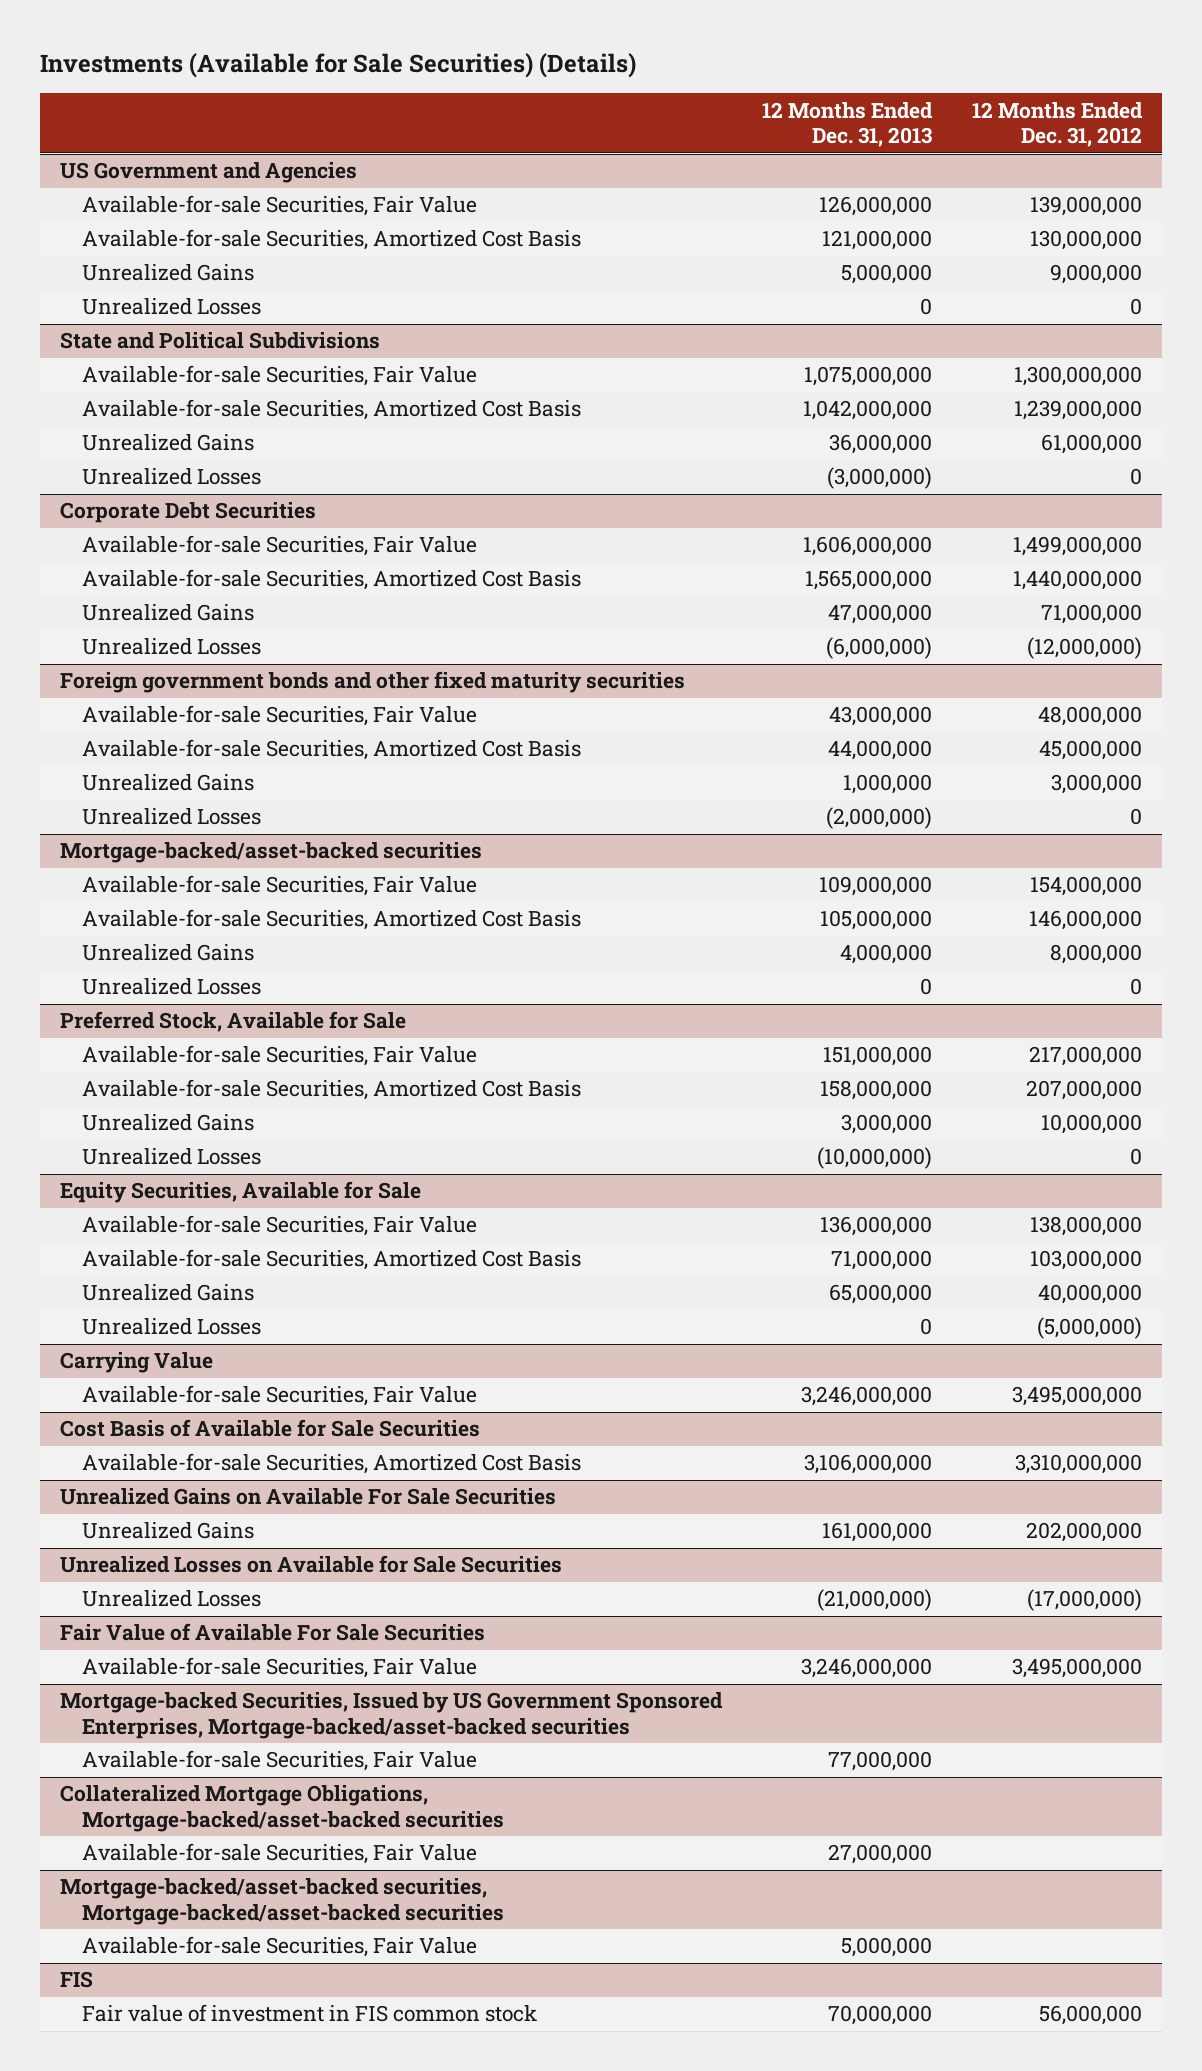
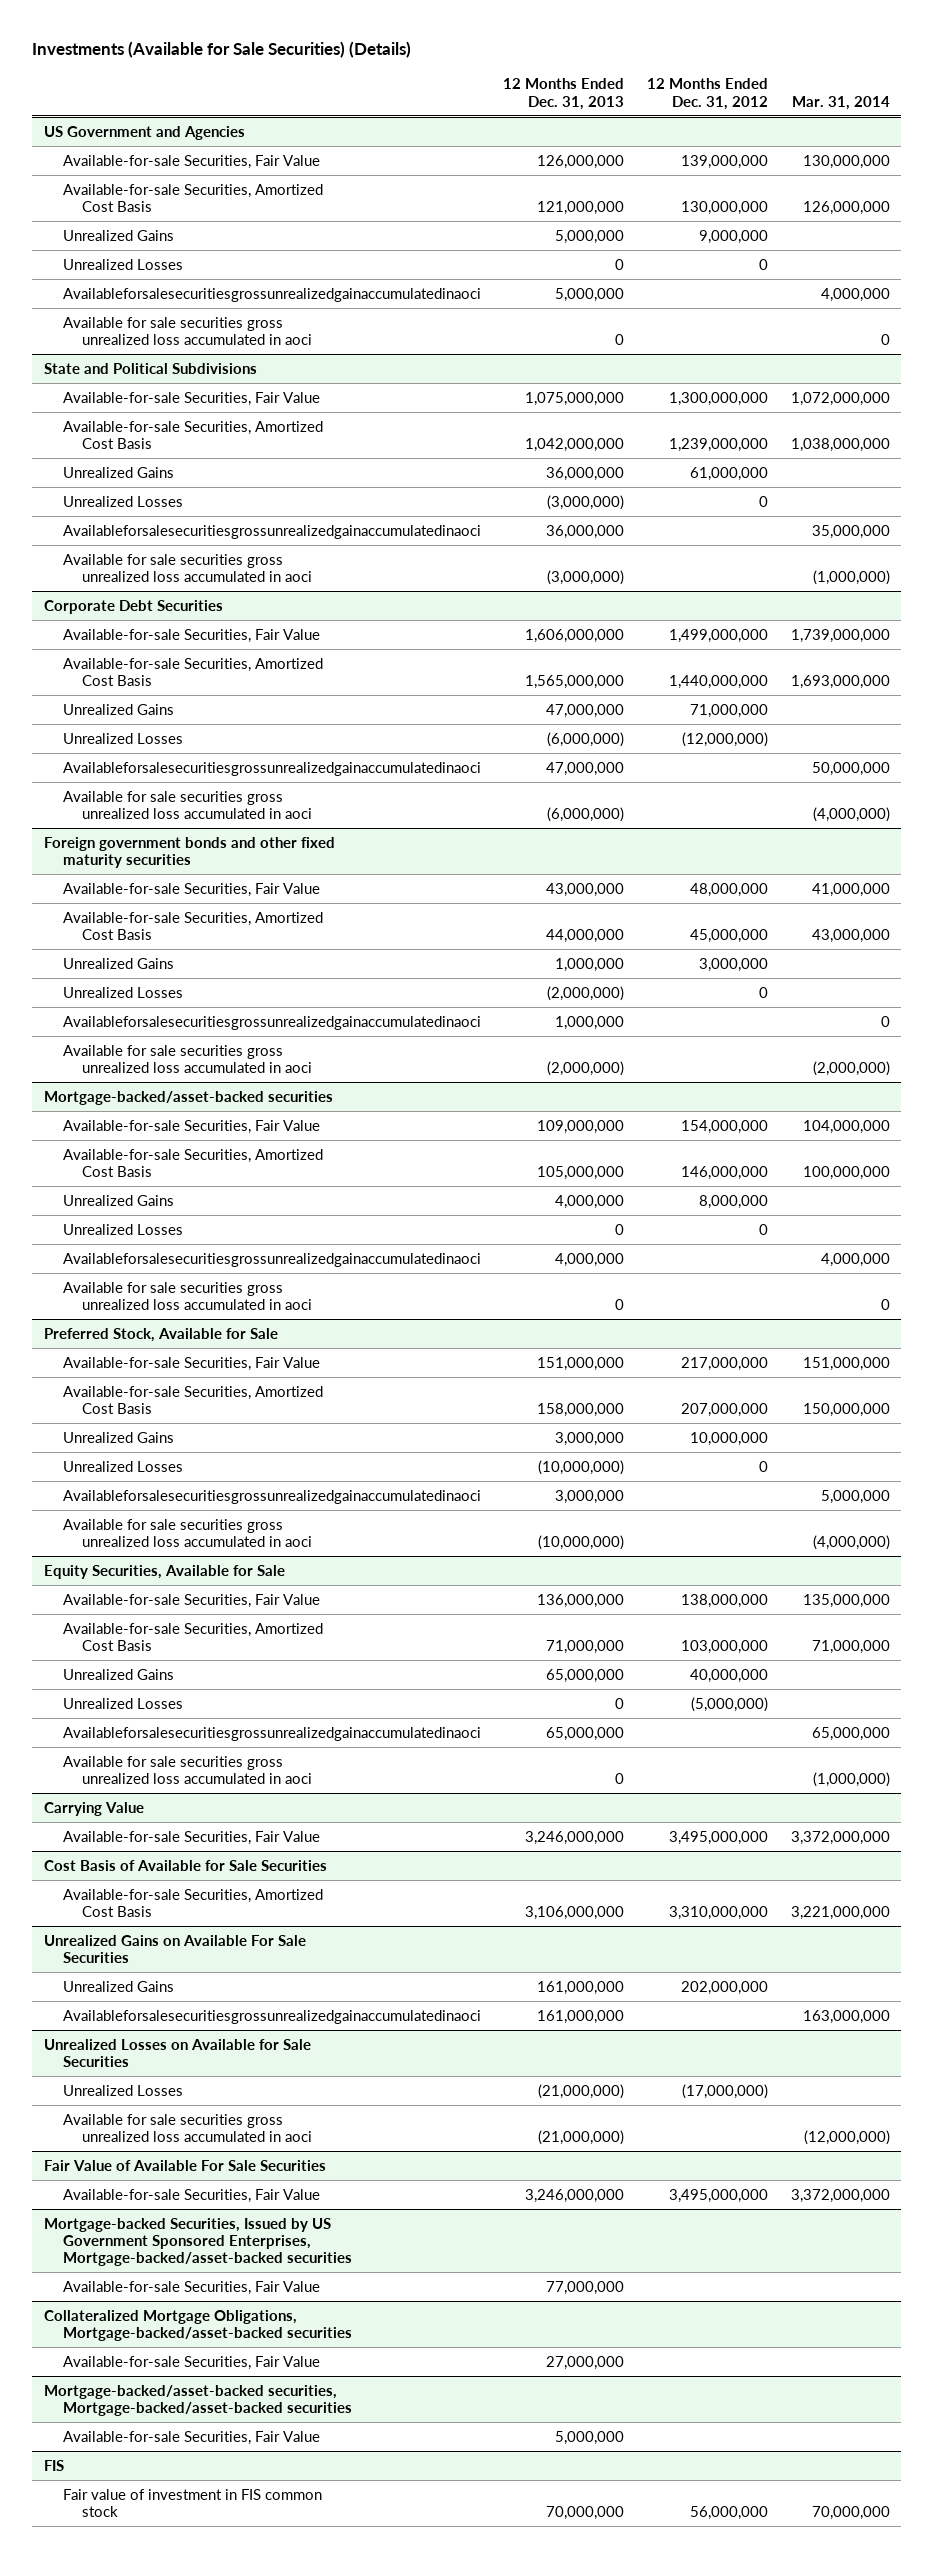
none -> [791,95,890,110] Mar. 31, 2014
none -> [62,287,481,302] Availableforsalesecuritiesgrossunrealizedgainaccumulatedinaoci
none -> [62,316,312,345] Available for sale securities gross unrealized loss accumulated in aoci
none -> [62,524,481,539] Availableforsalesecuritiesgrossunrealizedgainaccumulatedinaoci
none -> [62,553,312,582] Available for sale securities gross unrealized loss accumulated in aoci
none -> [62,761,481,776] Availableforsalesecuritiesgrossunrealizedgainaccumulatedinaoci
none -> [62,790,312,819] Available for sale securities gross unrealized loss accumulated in aoci
none -> [62,1015,481,1030] Availableforsalesecuritiesgrossunrealizedgainaccumulatedinaoci
none -> [62,1044,312,1073] Available for sale securities gross unrealized loss accumulated in aoci
none -> [62,1252,481,1267] Availableforsalesecuritiesgrossunrealizedgainaccumulatedinaoci
none -> [62,1281,312,1310] Available for sale securities gross unrealized loss accumulated in aoci
none -> [62,1489,481,1504] Availableforsalesecuritiesgrossunrealizedgainaccumulatedinaoci
none -> [62,1518,312,1547] Available for sale securities gross unrealized loss accumulated in aoci
none -> [62,1726,481,1741] Availableforsalesecuritiesgrossunrealizedgainaccumulatedinaoci
none -> [62,1755,312,1784] Available for sale securities gross unrealized loss accumulated in aoci
none -> [62,2009,481,2024] Availableforsalesecuritiesgrossunrealizedgainaccumulatedinaoci
none -> [62,2113,312,2142] Available for sale securities gross unrealized loss accumulated in aoci

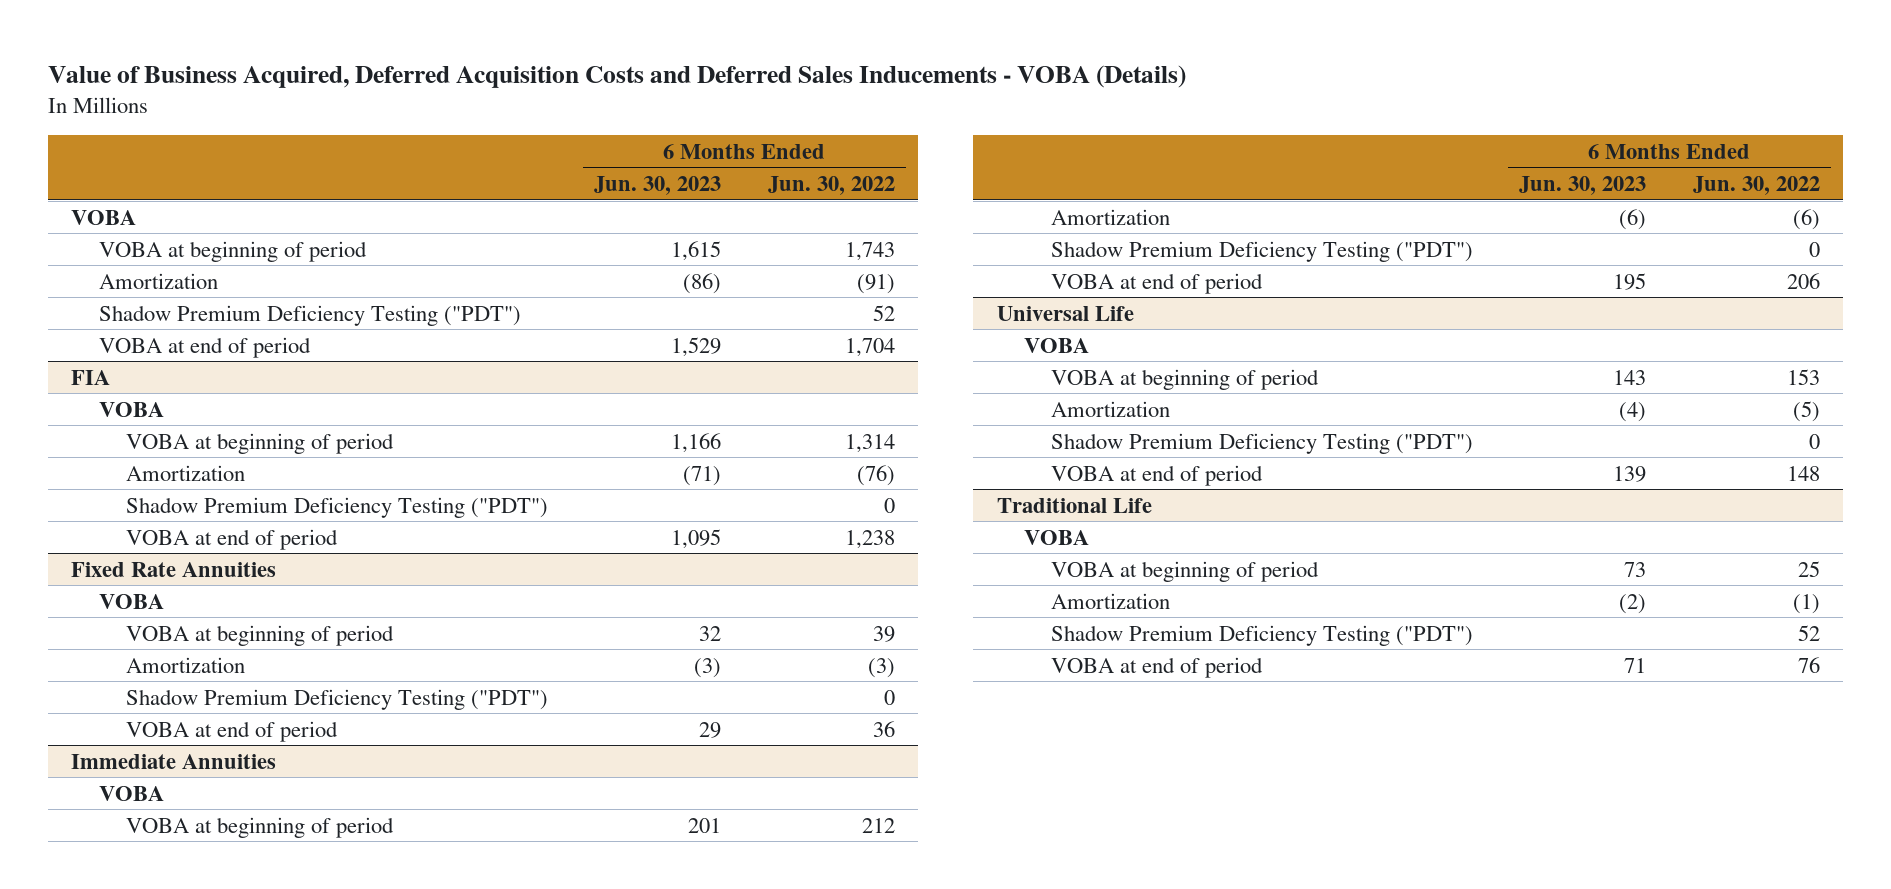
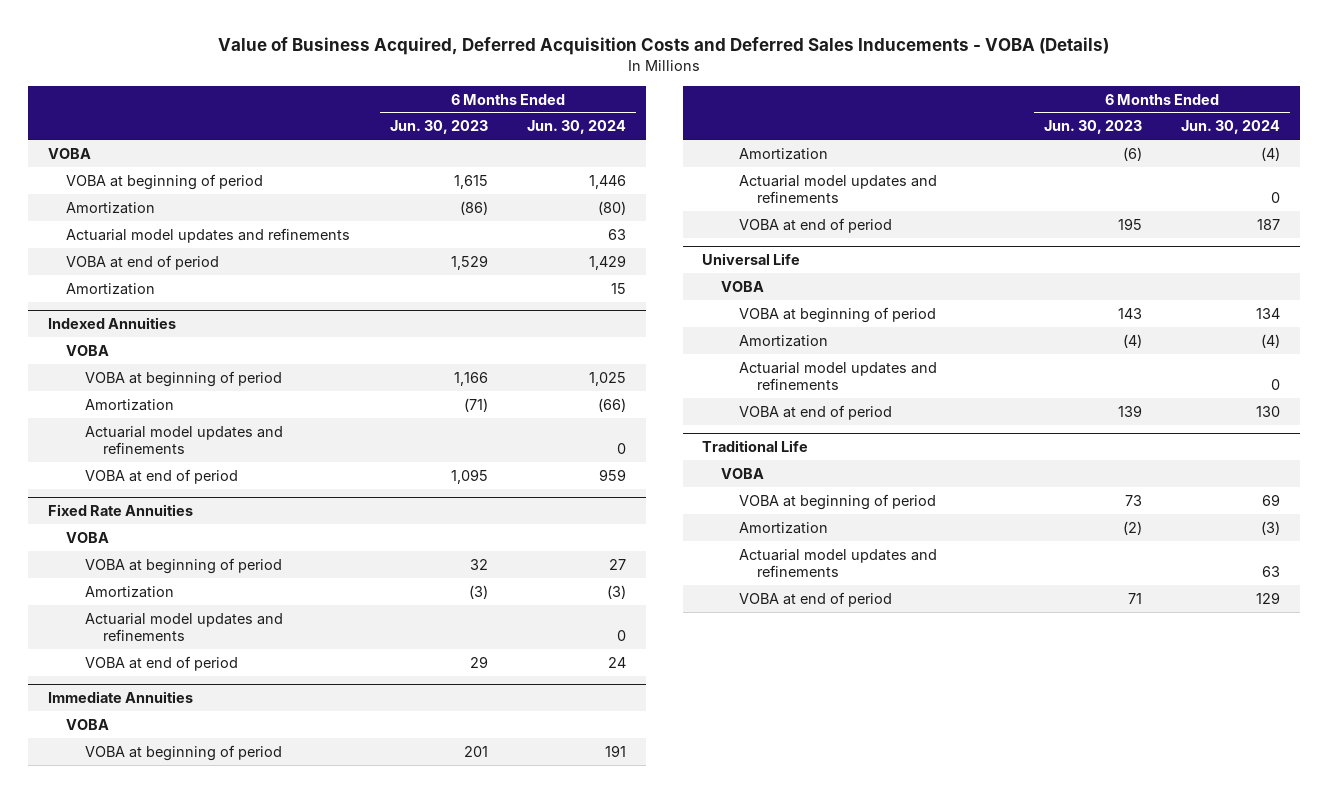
[767,176,895,196] Jun. 30, 2022 -> none
none -> [527,120,627,135] Jun. 30, 2024
[98,304,521,326] Shadow Premium Deficiency Testing ("PDT") -> [66,227,351,243] Actuarial model updates and refinements
[71,369,111,385] FIA -> none
none -> [66,282,156,295] Amortization
none -> [48,317,177,330] Indexed Annuities
[126,496,549,518] Shadow Premium Deficiency Testing ("PDT") -> [84,425,283,454] Actuarial model updates and refinements
[126,688,549,710] Shadow Premium Deficiency Testing ("PDT") -> [84,612,283,641] Actuarial model updates and refinements
[1051,240,1474,262] Shadow Premium Deficiency Testing ("PDT") -> [738,174,937,203] Actuarial model updates and refinements
[1051,432,1474,454] Shadow Premium Deficiency Testing ("PDT") -> [738,361,937,390] Actuarial model updates and refinements
[1051,624,1474,646] Shadow Premium Deficiency Testing ("PDT") -> [738,548,937,577] Actuarial model updates and refinements

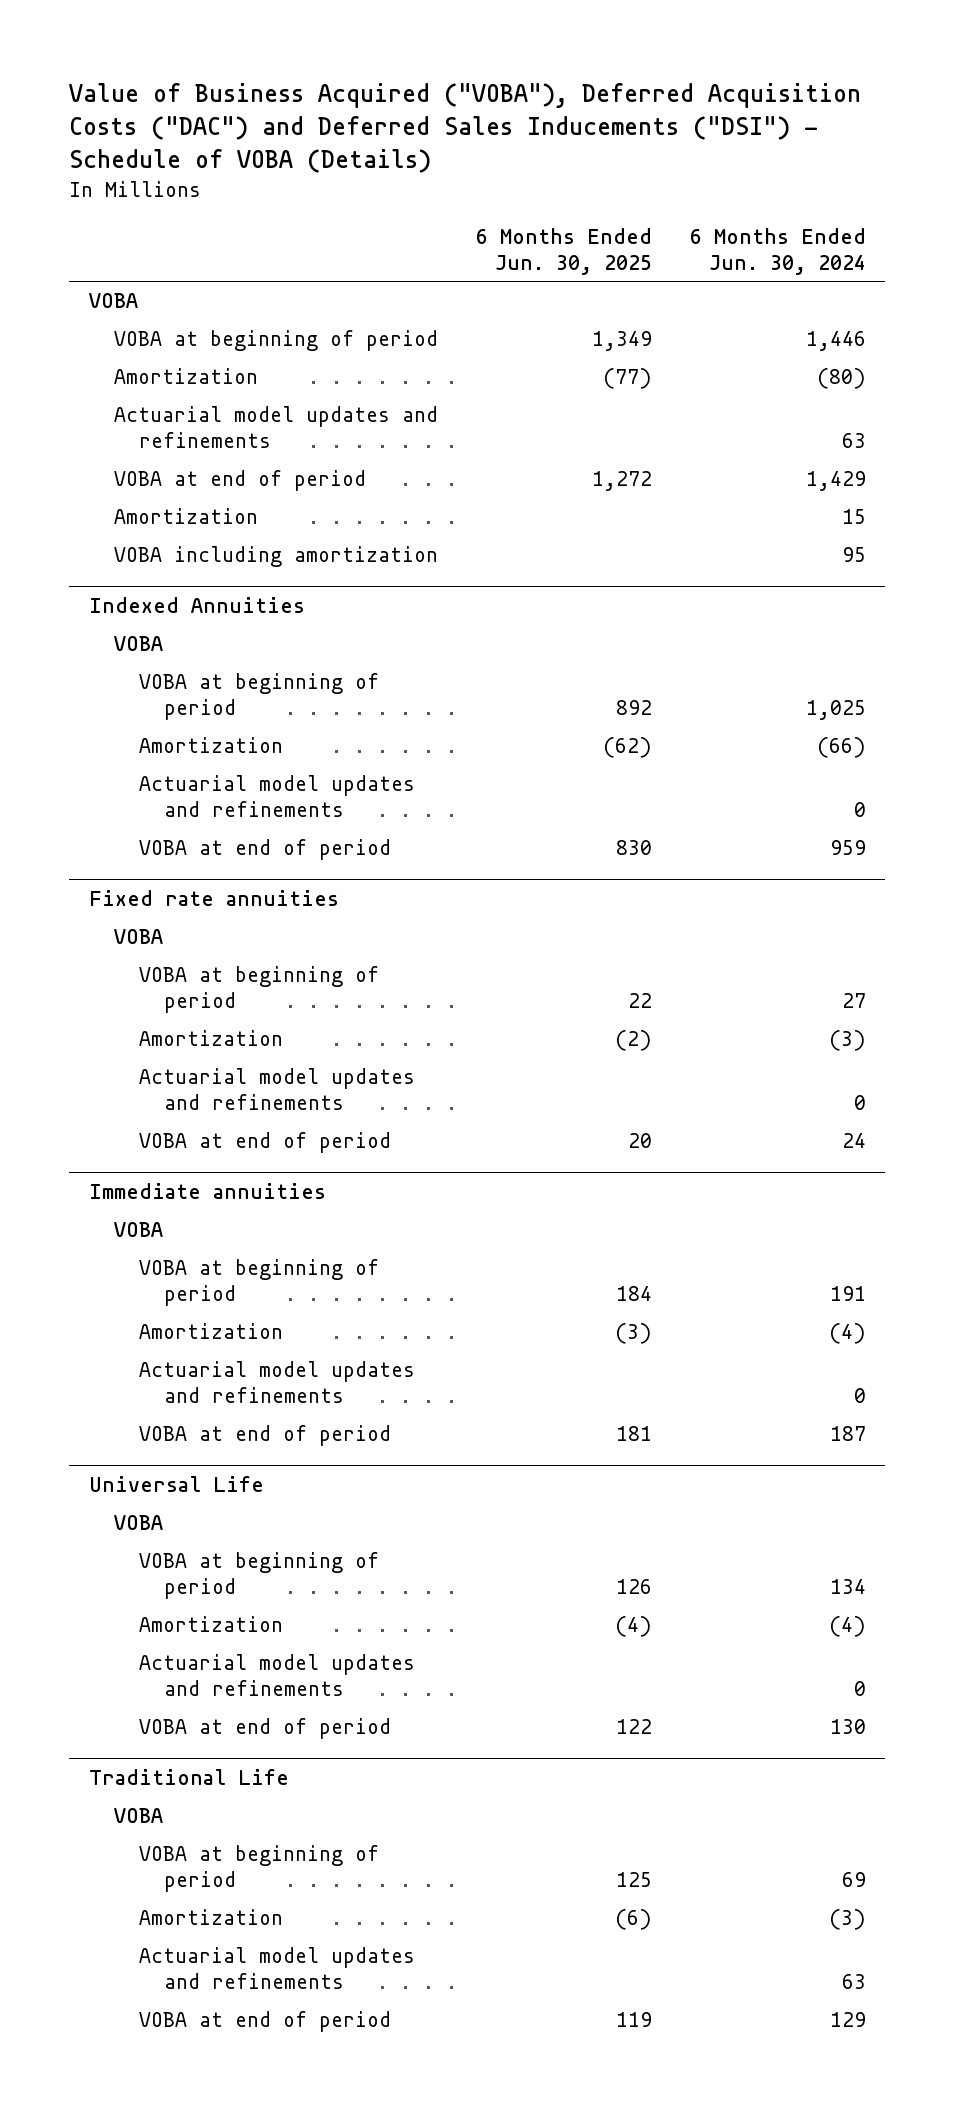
[218,37,1110,56] Value of Business Acquired, Deferred Acquisition Costs and Deferred Sales Inducements - VOBA (Details) -> [69,83,862,174] Value of Business Acquired ("VOBA"), Deferred Acquisition Costs ("DAC") and Deferred Sales Inducements ("DSI") - Schedule of VOBA (Details)
[389,120,488,135] Jun. 30, 2023 -> none
none -> [475,228,652,275] 6 Months Ended Jun. 30, 2025
none -> [113,546,438,568] VOBA including amortization
[48,504,194,517] Fixed Rate Annuities -> [88,890,339,907] Fixed rate annuities
[48,691,194,704] Immediate Annuities -> [88,1183,326,1200] Immediate annuities

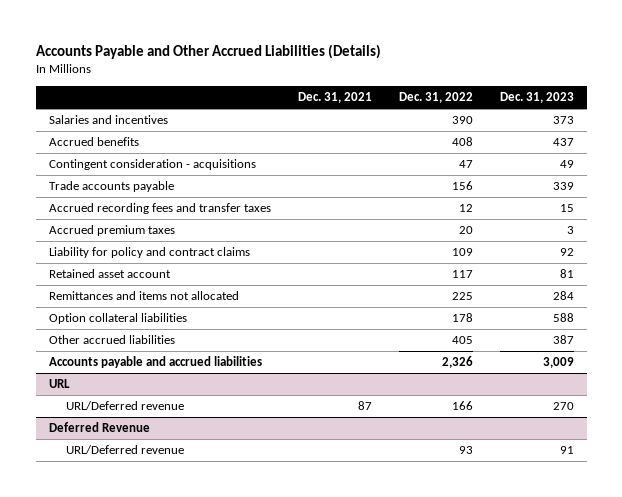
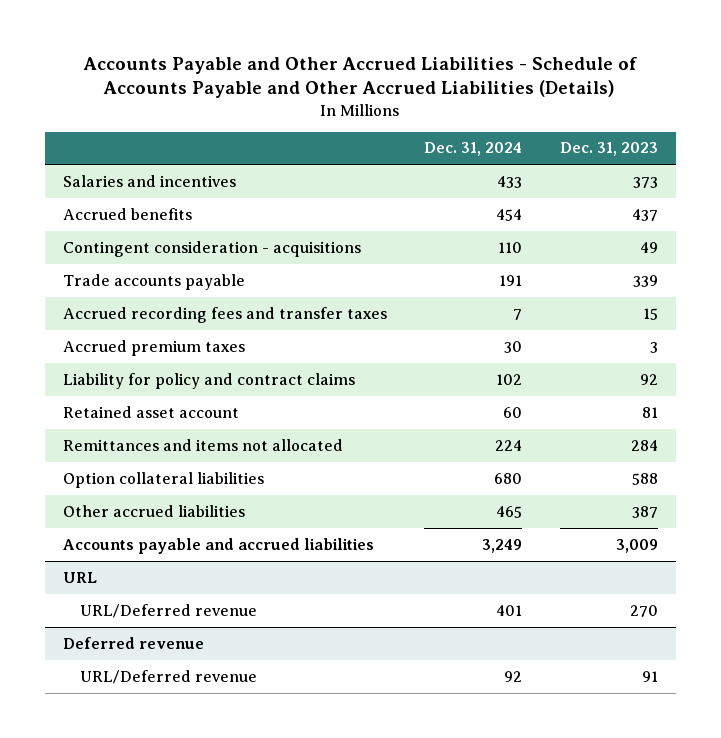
[35,43,381,59] Accounts Payable and Other Accrued Liabilities (Details) -> [83,56,638,99] Accounts Payable and Other Accrued Liabilities - Schedule of Accounts Payable and Other Accrued Liabilities (Details)
[297,92,372,104] Dec. 31, 2021 -> none
[398,92,473,104] Dec. 31, 2022 -> none
none -> [424,142,523,157] Dec. 31, 2024
[48,422,150,433] Deferred Revenue -> [63,636,205,649] Deferred revenue

